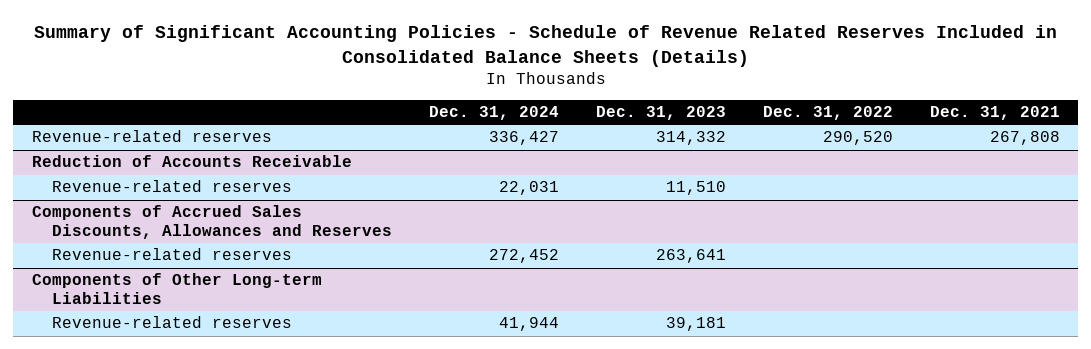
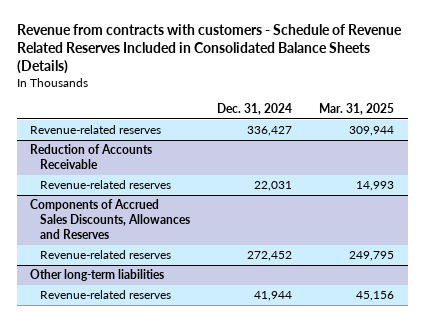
[33,24,1057,67] Summary of Significant Accounting Policies - Schedule of Revenue Related Reserves Included in Consolidated Balance Sheets (Details) -> [16,23,402,75] Revenue from contracts with customers - Schedule of Revenue Related Reserves Included in Consolidated Balance Sheets (Details)
[595,106,726,121] Dec. 31, 2023 -> none
[762,106,893,121] Dec. 31, 2022 -> none
[929,106,1060,121] Dec. 31, 2021 -> none
none -> [319,102,395,115] Mar. 31, 2025
[31,273,322,305] Components of Other Long-term Liabilities -> [30,269,165,282] Other long-term liabilities

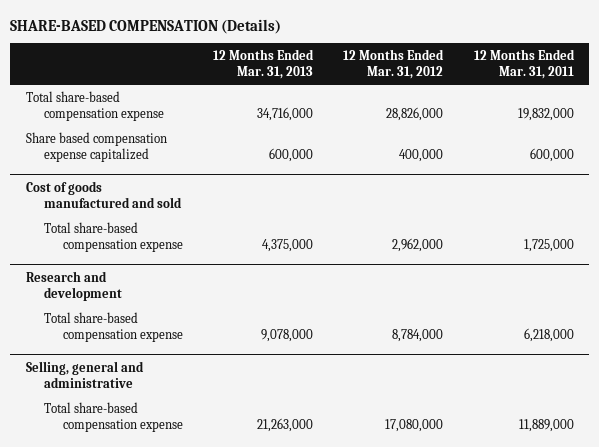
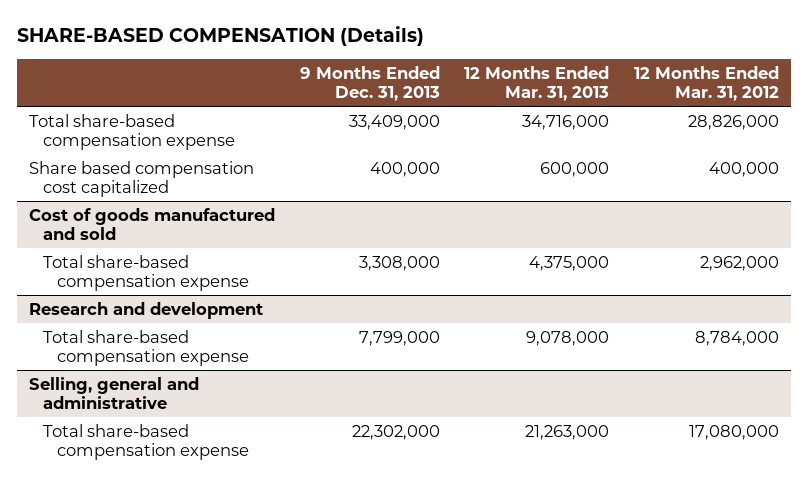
[473,49,575,80] 12 Months Ended Mar. 31, 2011 -> none
none -> [299,65,440,101] 9 Months Ended Dec. 31, 2013
[25,131,167,162] Share based compensation expense capitalized -> [29,160,255,197] Share based compensation cost capitalized

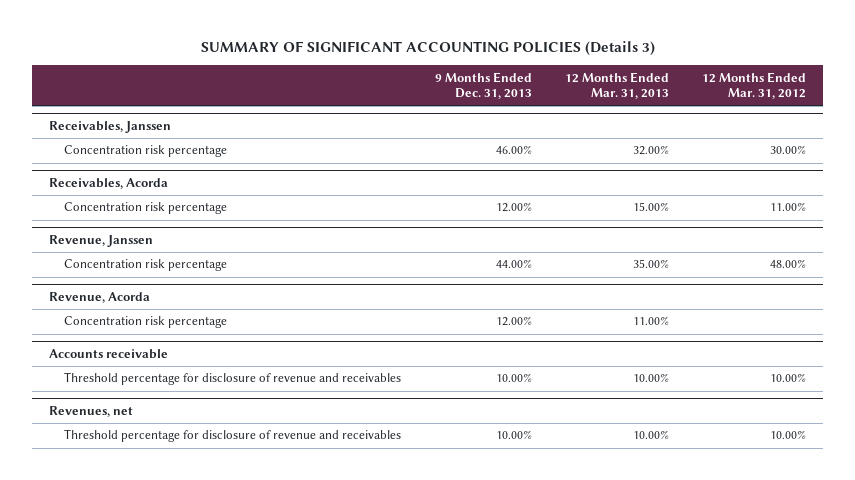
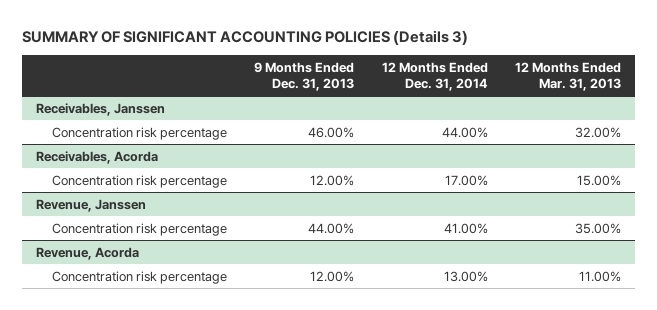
[702,71,807,100] 12 Months Ended Mar. 31, 2012 -> none
none -> [381,61,488,91] 12 Months Ended Dec. 31, 2014
[48,349,168,360] Accounts receivable -> none
[64,372,402,386] Threshold percentage for disclosure of revenue and receivables -> none
[48,406,133,418] Revenues, net -> none
[64,429,402,443] Threshold percentage for disclosure of revenue and receivables -> none

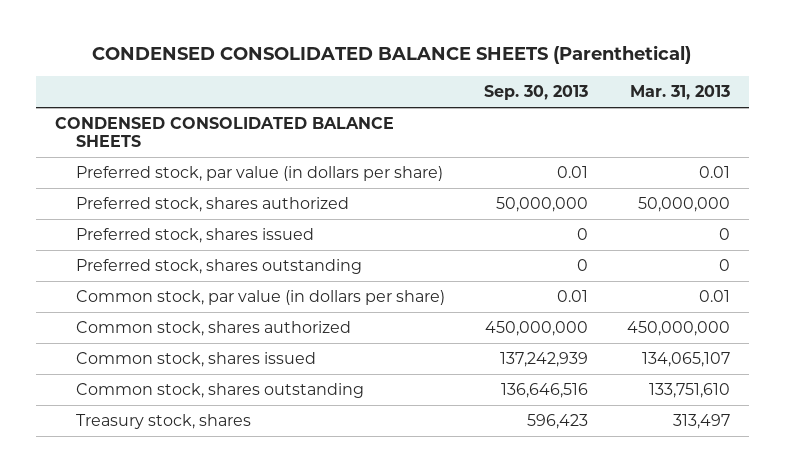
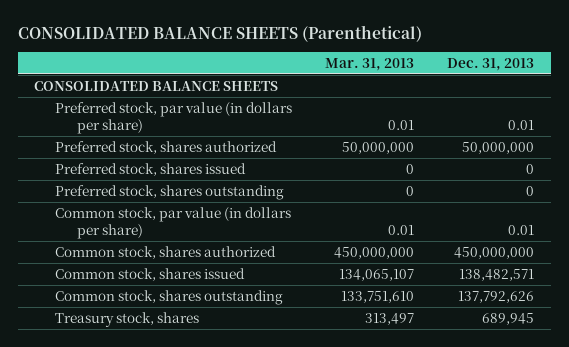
[92,45,692,65] CONDENSED CONSOLIDATED BALANCE SHEETS (Parenthetical) -> [17,24,422,42] CONSOLIDATED BALANCE SHEETS (Parenthetical)
[483,85,588,101] Sep. 30, 2013 -> none
none -> [447,57,535,71] Dec. 31, 2013
[55,116,395,148] CONDENSED CONSOLIDATED BALANCE SHEETS -> [34,80,279,91] CONSOLIDATED BALANCE SHEETS

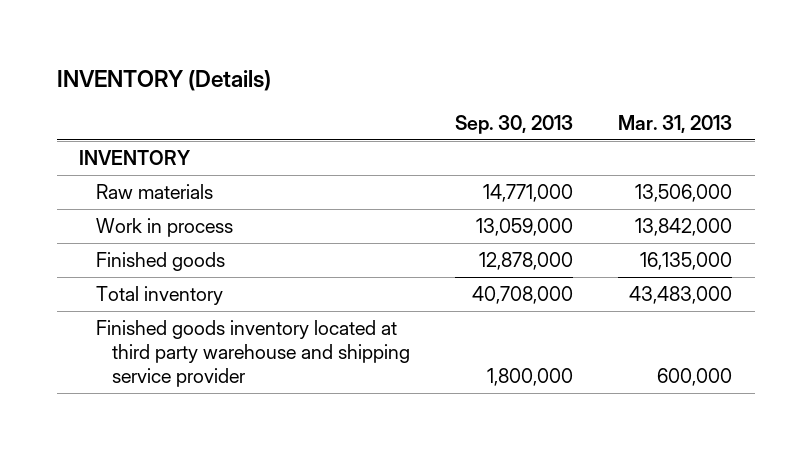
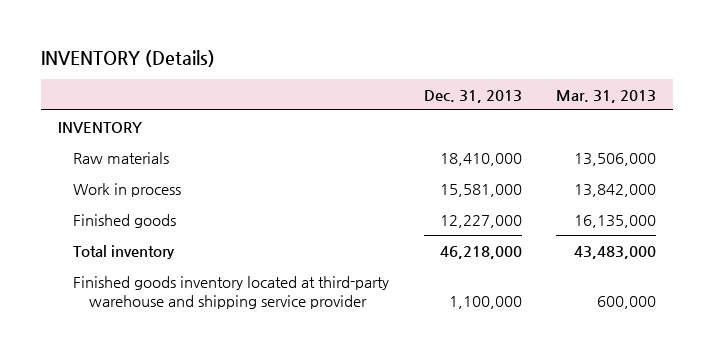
[455,115,574,135] Sep. 30, 2013 -> none
none -> [423,90,522,104] Dec. 31, 2013
[95,319,410,388] Finished goods inventory located at third party warehouse and shipping service provider -> [73,275,390,309] Finished goods inventory located at third-party warehouse and shipping service provider

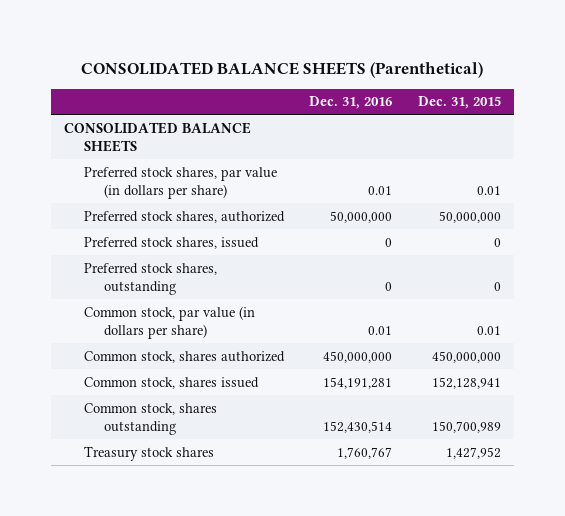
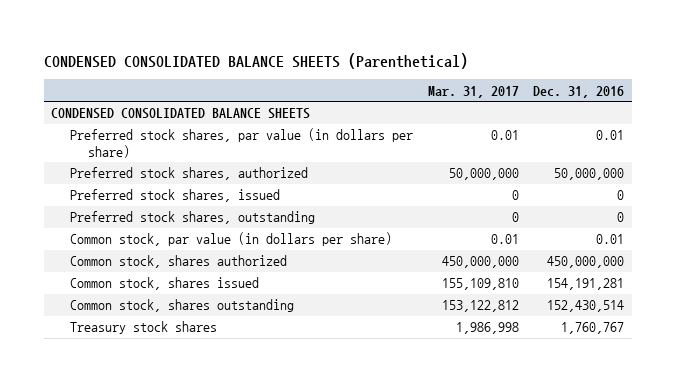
[81,62,484,79] CONSOLIDATED BALANCE SHEETS (Parenthetical) -> [44,52,469,69] CONDENSED CONSOLIDATED BALANCE SHEETS (Parenthetical)
[417,96,501,110] Dec. 31, 2015 -> none
none -> [427,85,519,98] Mar. 31, 2017
[63,121,251,152] CONSOLIDATED BALANCE SHEETS -> [51,108,311,120] CONDENSED CONSOLIDATED BALANCE SHEETS

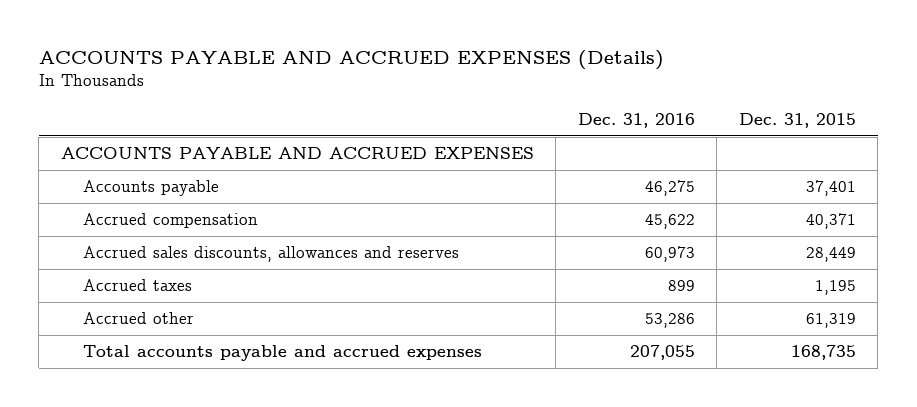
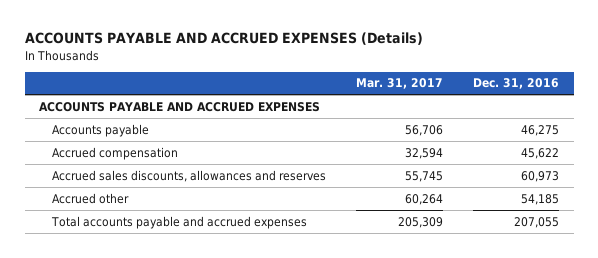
[738,112,856,128] Dec. 31, 2015 -> none
none -> [356,78,444,90] Mar. 31, 2017
[83,279,193,292] Accrued taxes -> none
[644,313,695,329] 53,286 -> [520,193,559,205] 54,185

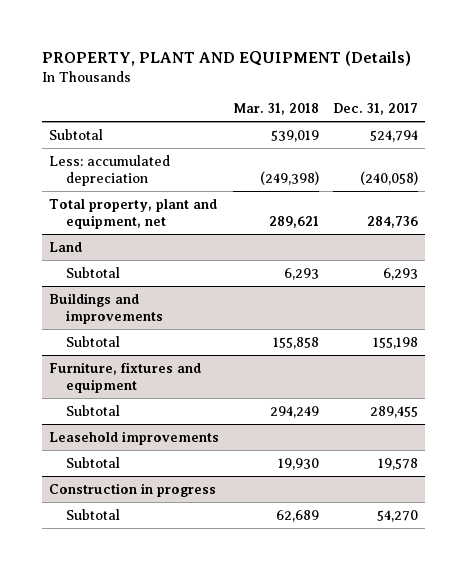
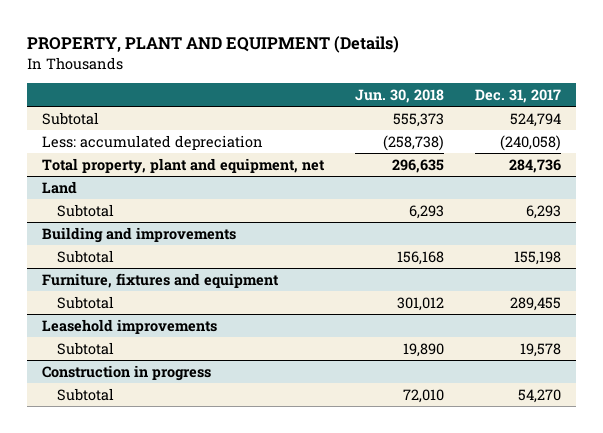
[232,103,319,116] Mar. 31, 2018 -> none
none -> [355,88,445,103] Jun. 30, 2018
[48,292,164,324] Buildings and improvements -> [42,226,237,243] Building and improvements

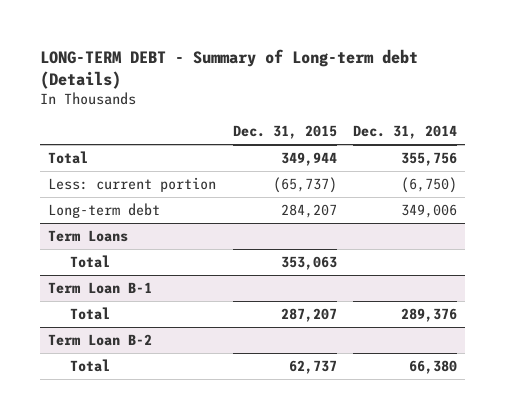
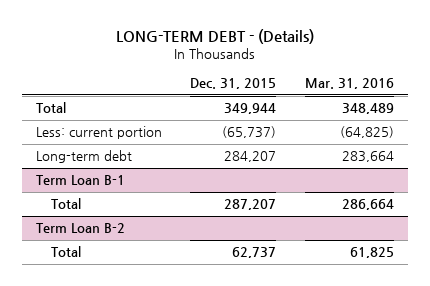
[40,48,419,89] LONG-TERM DEBT - Summary of Long-term debt (Details) -> [115,29,314,45] LONG-TERM DEBT - (Details)
[352,125,457,140] Dec. 31, 2014 -> none
none -> [304,78,394,90] Mar. 31, 2016
[48,229,129,242] Term Loans -> none
[69,254,110,268] Total -> none

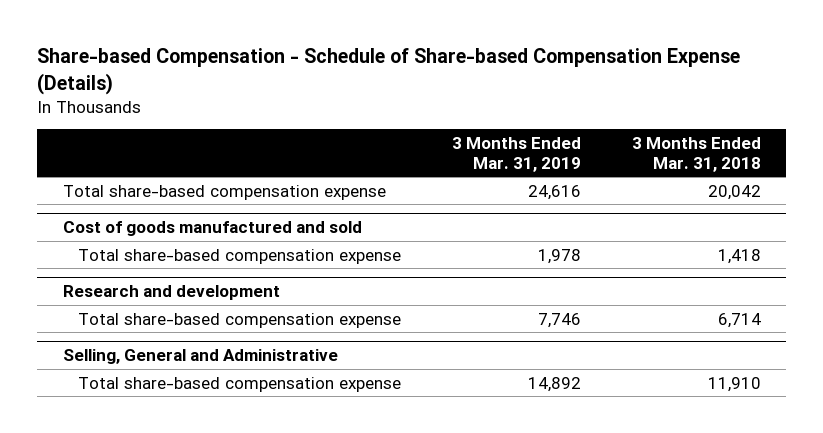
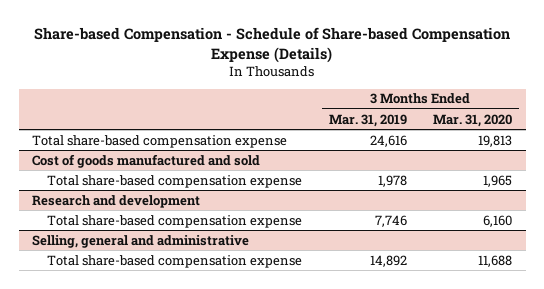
[631,137,761,172] 3 Months Ended Mar. 31, 2018 -> none
none -> [433,113,513,127] Mar. 31, 2020
[62,349,338,365] Selling, General and Administrative -> [32,234,250,248] Selling, general and administrative

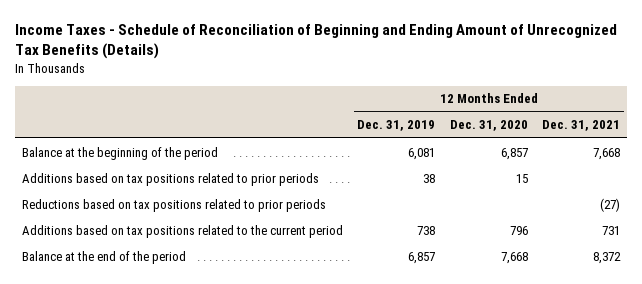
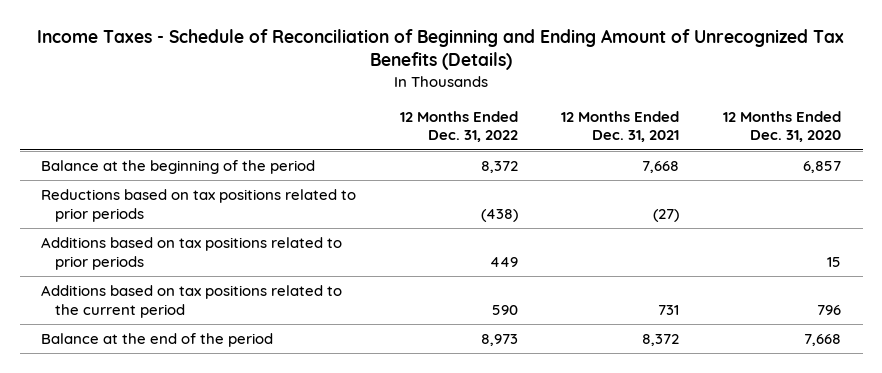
[357,120,436,132] Dec. 31, 2019 -> none
none -> [399,110,518,143] 12 Months Ended Dec. 31, 2022
[22,172,320,186] Additions based on tax positions related to prior periods -> [41,236,343,270] Additions based on tax positions related to prior periods

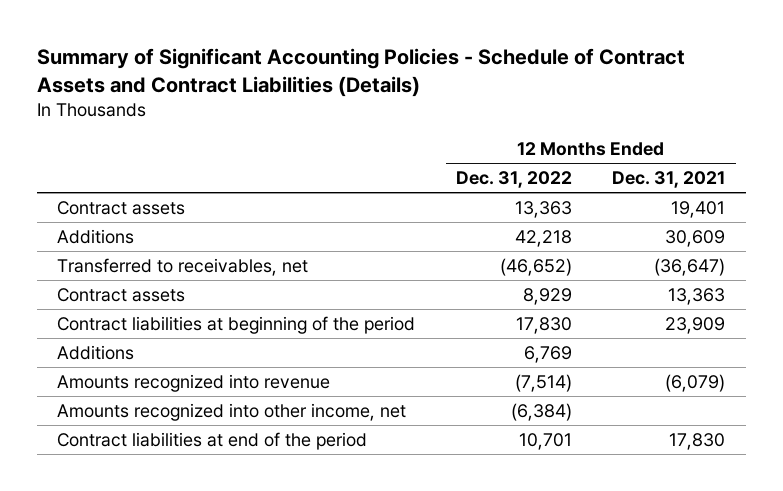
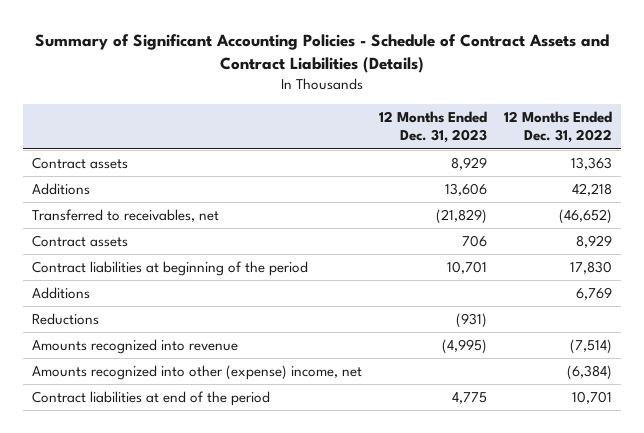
[612,170,726,188] Dec. 31, 2021 -> none
none -> [379,110,488,144] 12 Months Ended Dec. 31, 2023
none -> [32,312,100,325] Reductions
[57,402,407,421] Amounts recognized into other income, net -> [32,364,363,380] Amounts recognized into other (expense) income, net

